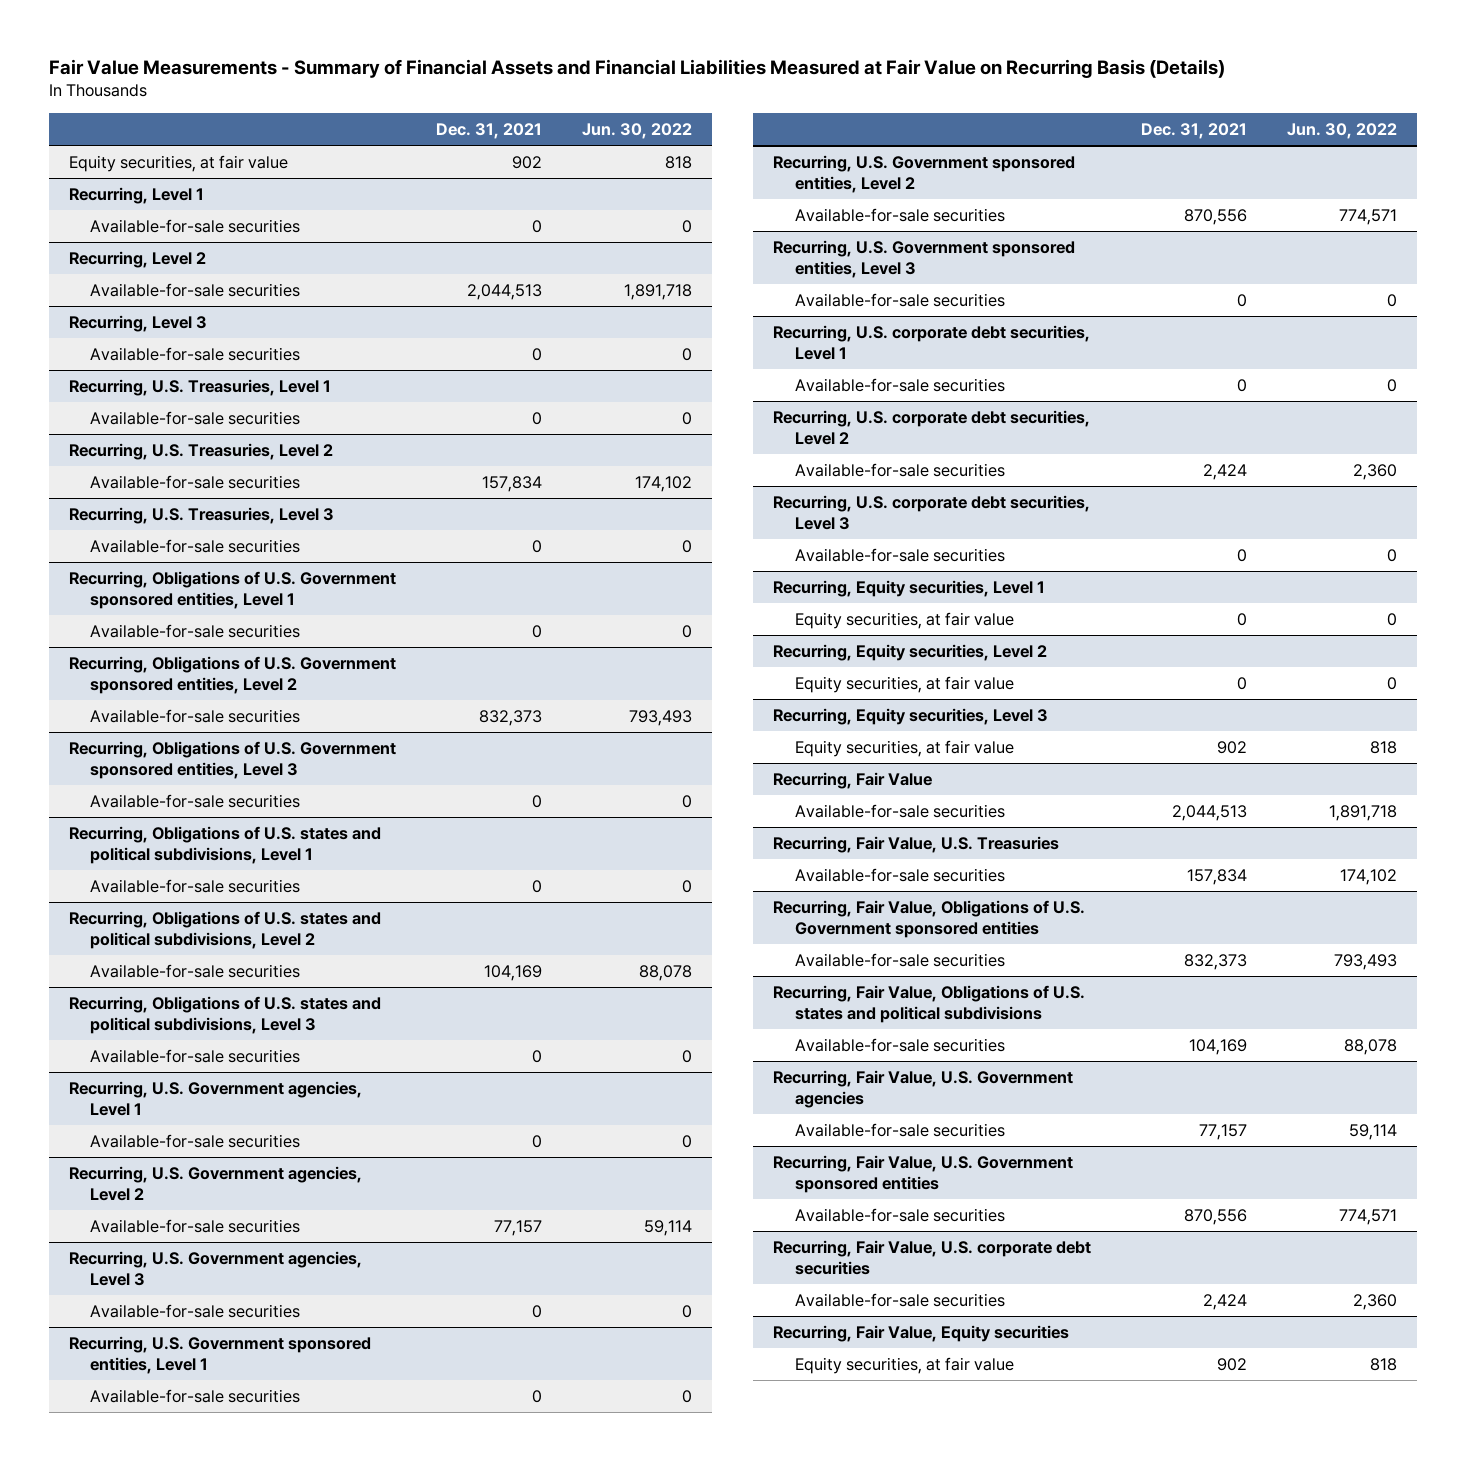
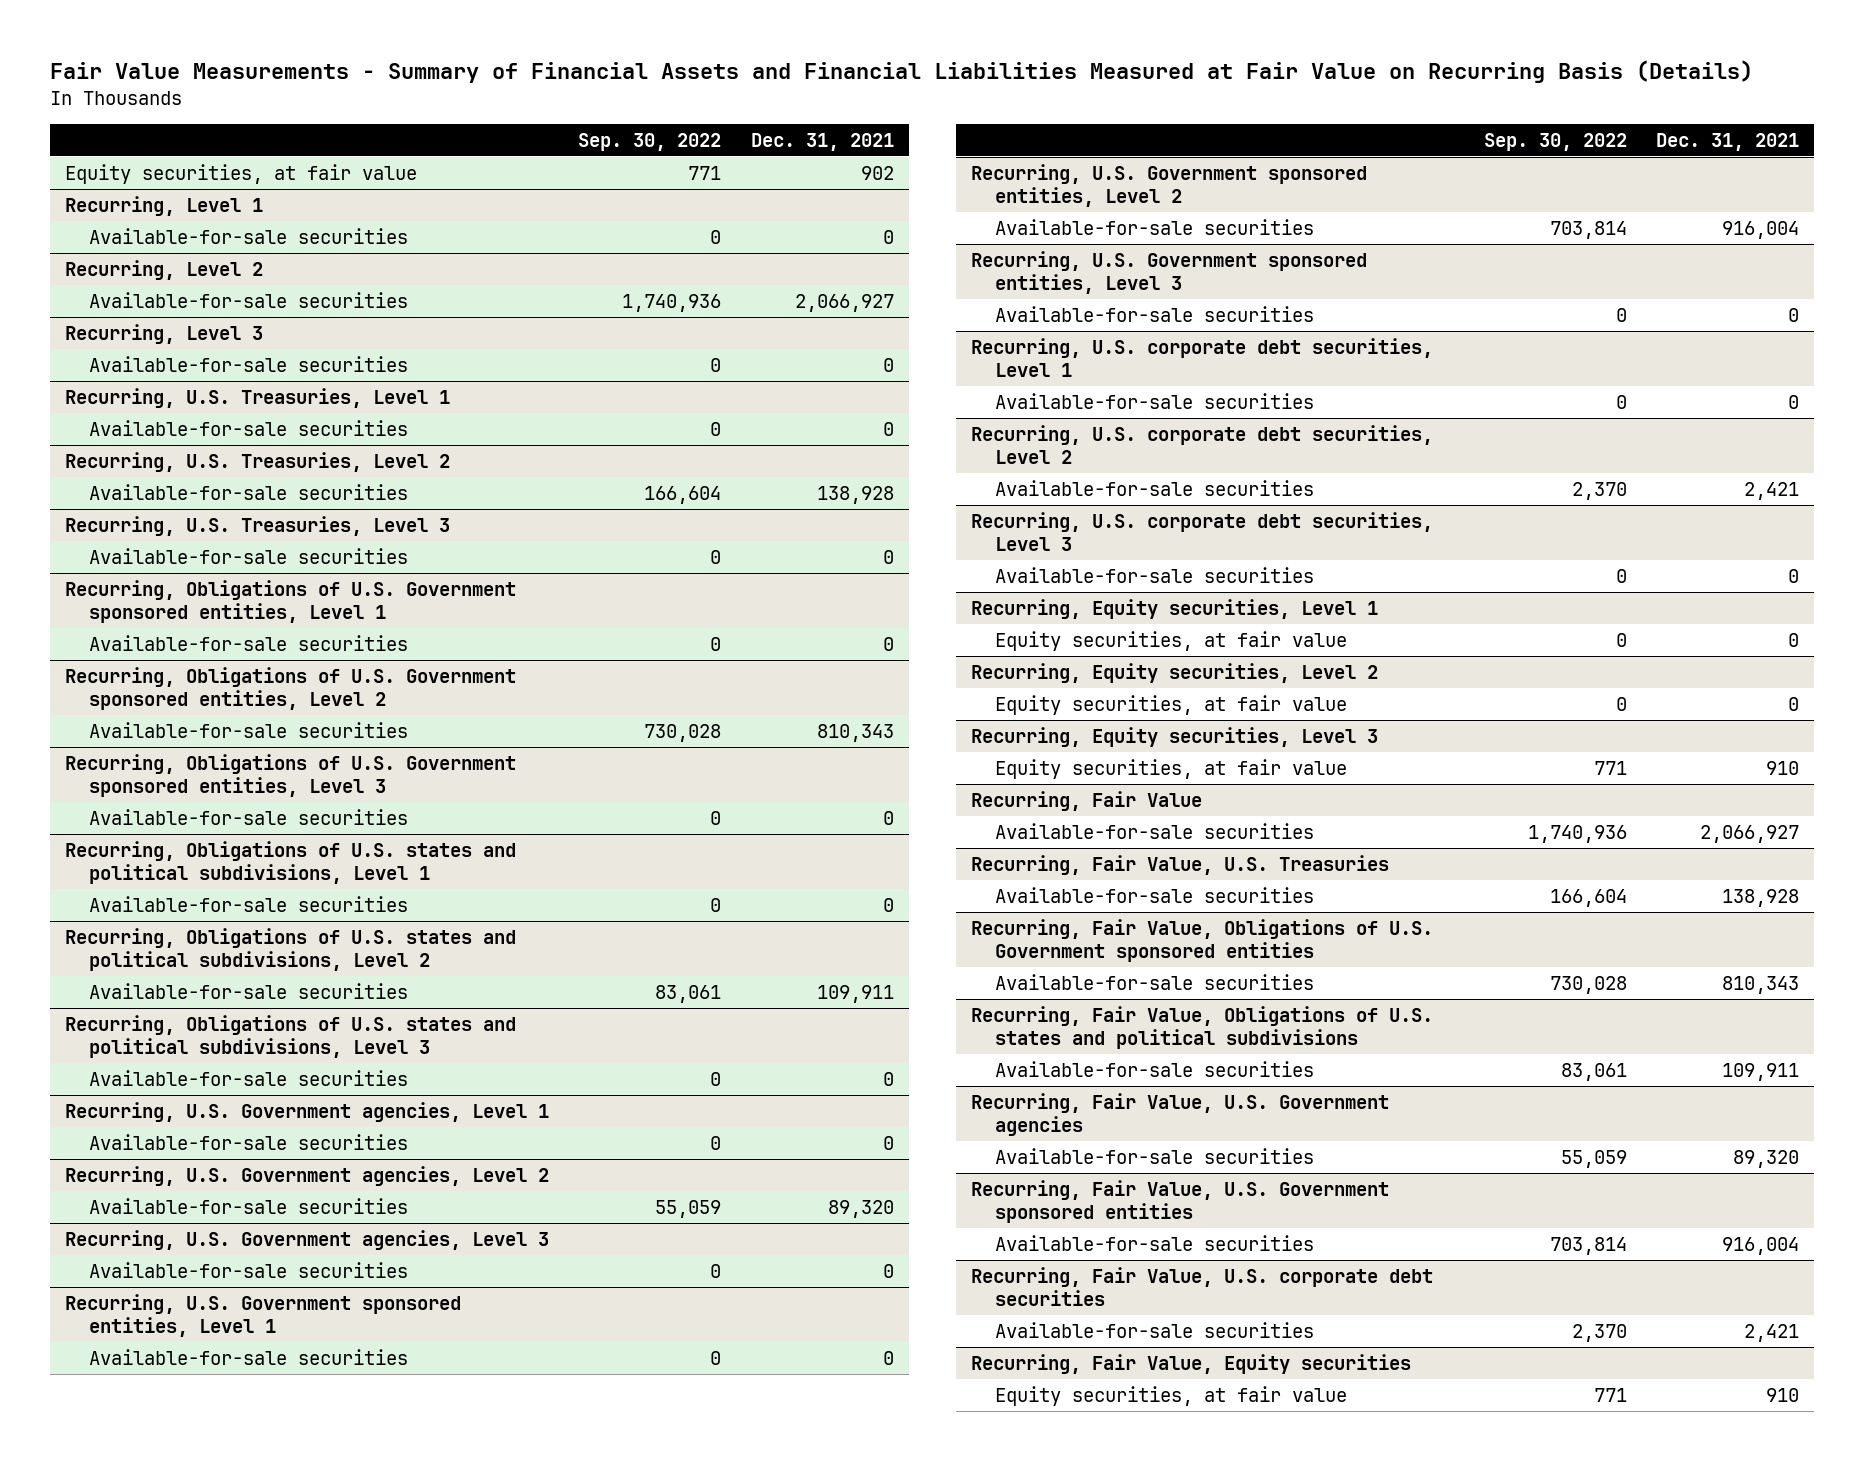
[582,122,693,139] Jun. 30, 2022 -> none
none -> [578,132,722,151] Sep. 30, 2022
[466,283,542,300] 2,044,513 -> [794,293,894,312] 2,066,927
[481,475,542,492] 157,834 -> [816,485,894,504] 138,928
[478,709,542,726] 832,373 -> [816,723,894,742] 810,343
[483,964,542,981] 104,169 -> [816,984,894,1003] 109,911
[493,1219,542,1236] 77,157 -> [827,1199,894,1218] 89,320
[1183,208,1247,225] 870,556 -> [1722,220,1800,239] 916,004
[1202,463,1247,480] 2,424 -> [1744,481,1800,500] 2,421
[1216,740,1247,754] 902 -> [1766,760,1800,775] 910
[1171,804,1247,821] 2,044,513 -> [1700,824,1800,843] 2,066,927
[1186,868,1247,885] 157,834 -> [1722,888,1800,907] 138,928
[1183,953,1247,970] 832,373 -> [1722,975,1800,994] 810,343
[1188,1038,1247,1055] 104,169 -> [1722,1062,1800,1081] 109,911
[1198,1123,1247,1140] 77,157 -> [1733,1149,1800,1168] 89,320
[1183,1208,1247,1225] 870,556 -> [1722,1236,1800,1255] 916,004
[1202,1293,1247,1310] 2,424 -> [1744,1323,1800,1342] 2,421
[1216,1357,1247,1371] 902 -> [1766,1387,1800,1402] 910

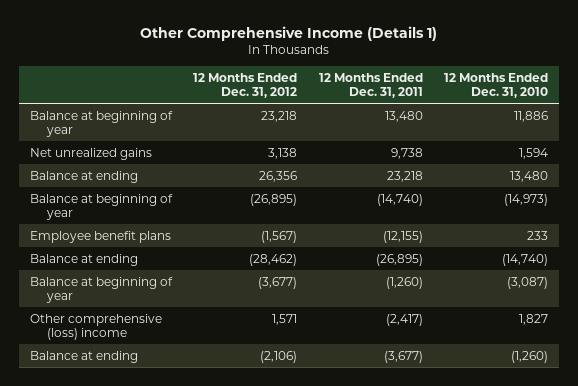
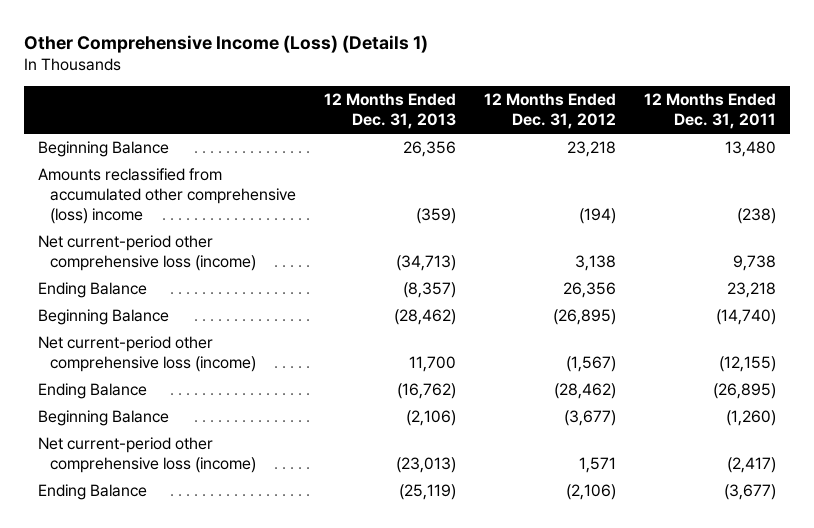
[140,25,438,41] Other Comprehensive Income (Details 1) -> [24,34,429,53] Other Comprehensive Income (Loss) (Details 1)
[444,72,549,99] 12 Months Ended Dec. 31, 2010 -> none
none -> [323,93,456,129] 12 Months Ended Dec. 31, 2013
[29,110,173,137] Balance at beginning of year -> [38,141,170,158] Beginning Balance
none -> [38,168,296,224] Amounts reclassified from accumulated other comprehensive (loss) income
[29,147,152,160] Net unrealized gains -> [38,235,256,271] Net current-period other comprehensive loss (income)
[29,170,138,183] Balance at ending -> [38,282,148,299] Ending Balance
[29,193,173,220] Balance at beginning of year -> [38,309,170,326] Beginning Balance
[29,230,171,243] Employee benefit plans -> [38,336,256,372] Net current-period other comprehensive loss (income)
[29,253,138,266] Balance at ending -> [38,383,148,400] Ending Balance
[29,276,173,303] Balance at beginning of year -> [38,410,170,427] Beginning Balance
[29,313,162,340] Other comprehensive (loss) income -> [38,437,256,473] Net current-period other comprehensive loss (income)
[29,350,138,363] Balance at ending -> [38,484,148,501] Ending Balance

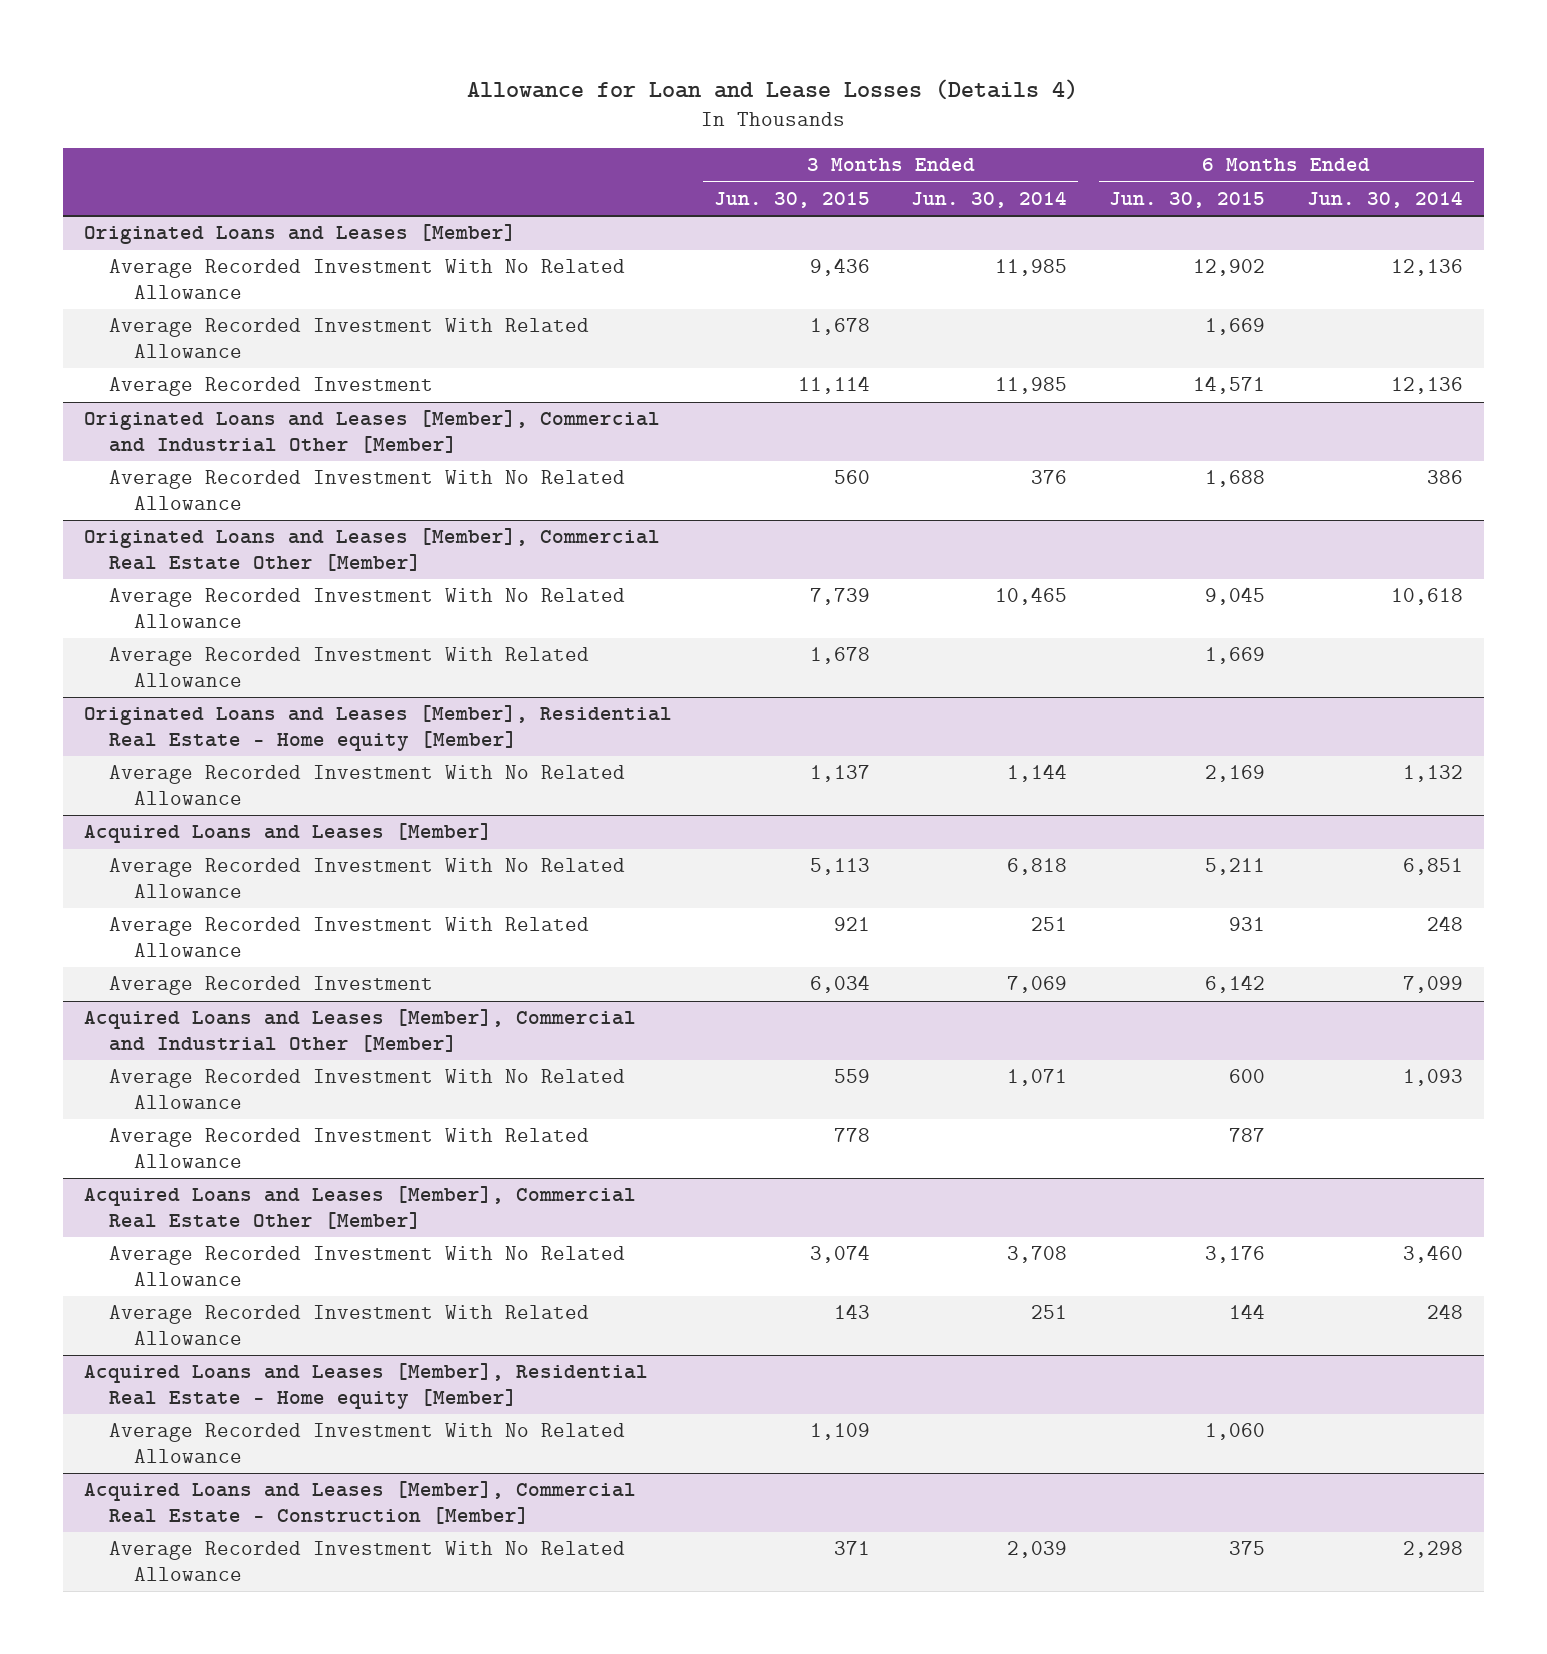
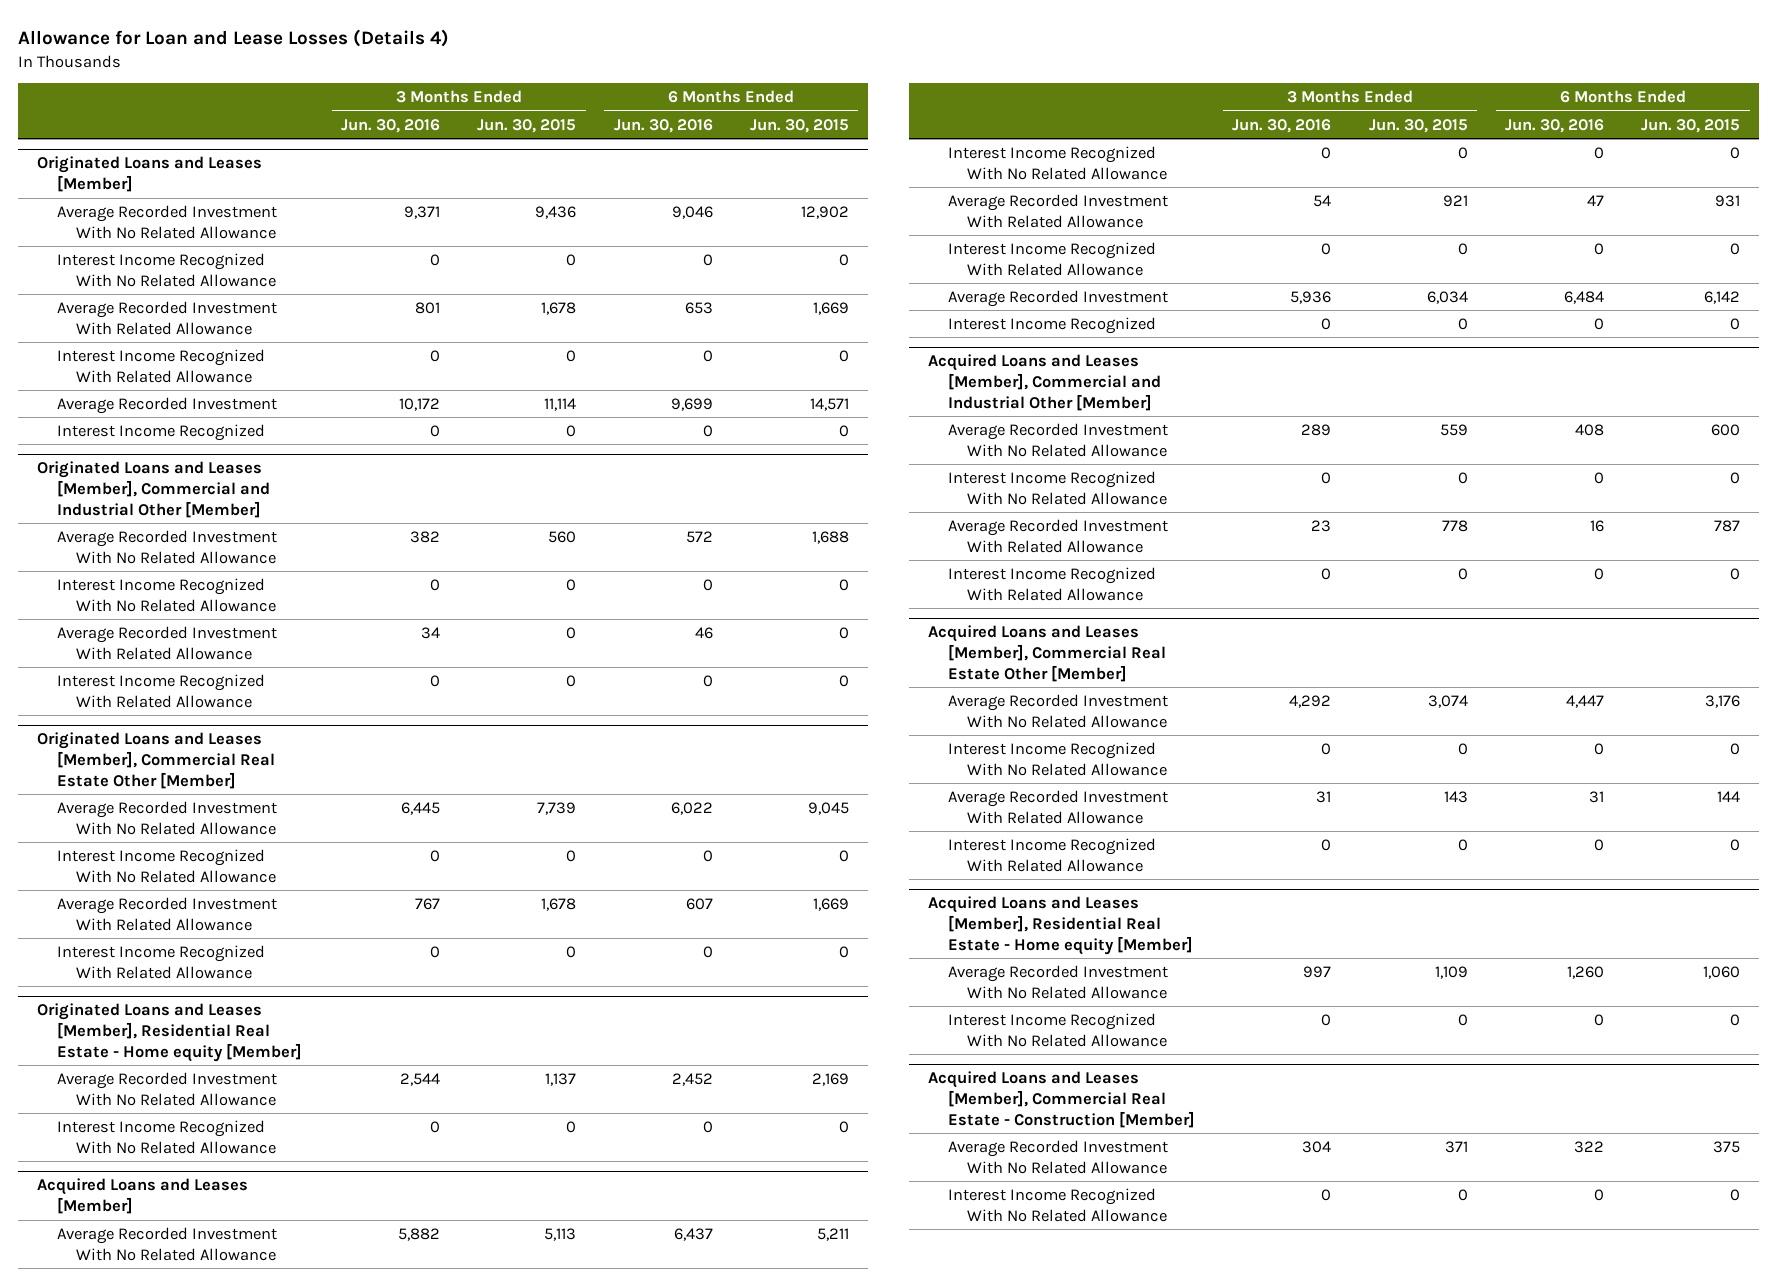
[911,190,1068,208] Jun. 30, 2014 -> none
[1307,190,1464,208] Jun. 30, 2014 -> none
none -> [340,118,440,133] Jun. 30, 2016
none -> [613,118,713,133] Jun. 30, 2016
none -> [56,252,277,287] Interest Income Recognized With No Related Allowance
none -> [56,348,265,383] Interest Income Recognized With Related Allowance
none -> [56,423,265,441] Interest Income Recognized
none -> [56,577,277,612] Interest Income Recognized With No Related Allowance
none -> [56,625,277,660] Average Recorded Investment With Related Allowance
none -> [56,673,265,708] Interest Income Recognized With Related Allowance
none -> [56,848,277,883] Interest Income Recognized With No Related Allowance
none -> [56,944,265,979] Interest Income Recognized With Related Allowance
none -> [56,1119,277,1154] Interest Income Recognized With No Related Allowance
none -> [947,145,1168,180] Interest Income Recognized With No Related Allowance
none -> [947,241,1156,276] Interest Income Recognized With Related Allowance
none -> [947,316,1156,334] Interest Income Recognized
none -> [947,470,1168,505] Interest Income Recognized With No Related Allowance
none -> [947,566,1156,601] Interest Income Recognized With Related Allowance
none -> [947,741,1168,776] Interest Income Recognized With No Related Allowance
none -> [947,837,1156,872] Interest Income Recognized With Related Allowance
none -> [947,1012,1168,1047] Interest Income Recognized With No Related Allowance
none -> [947,1187,1168,1222] Interest Income Recognized With No Related Allowance

